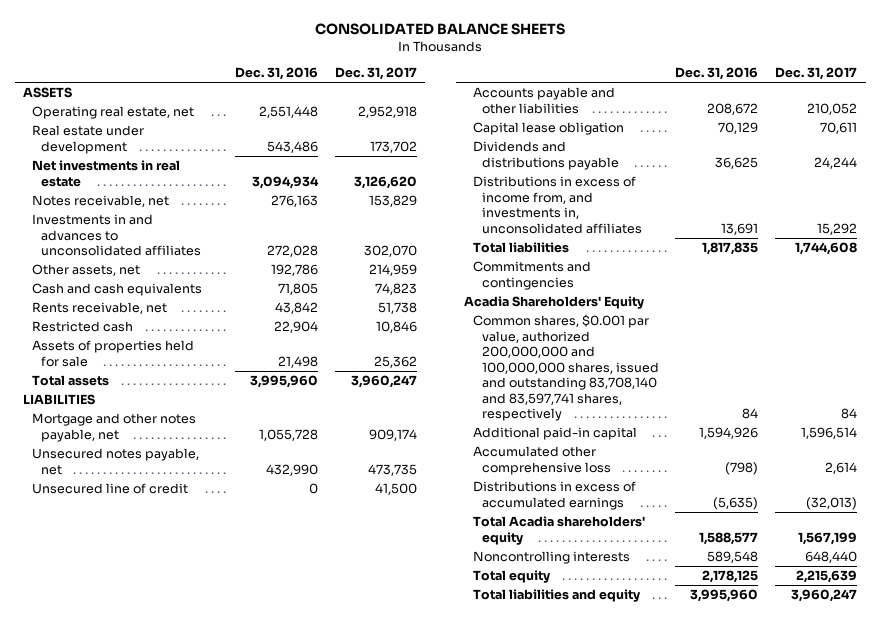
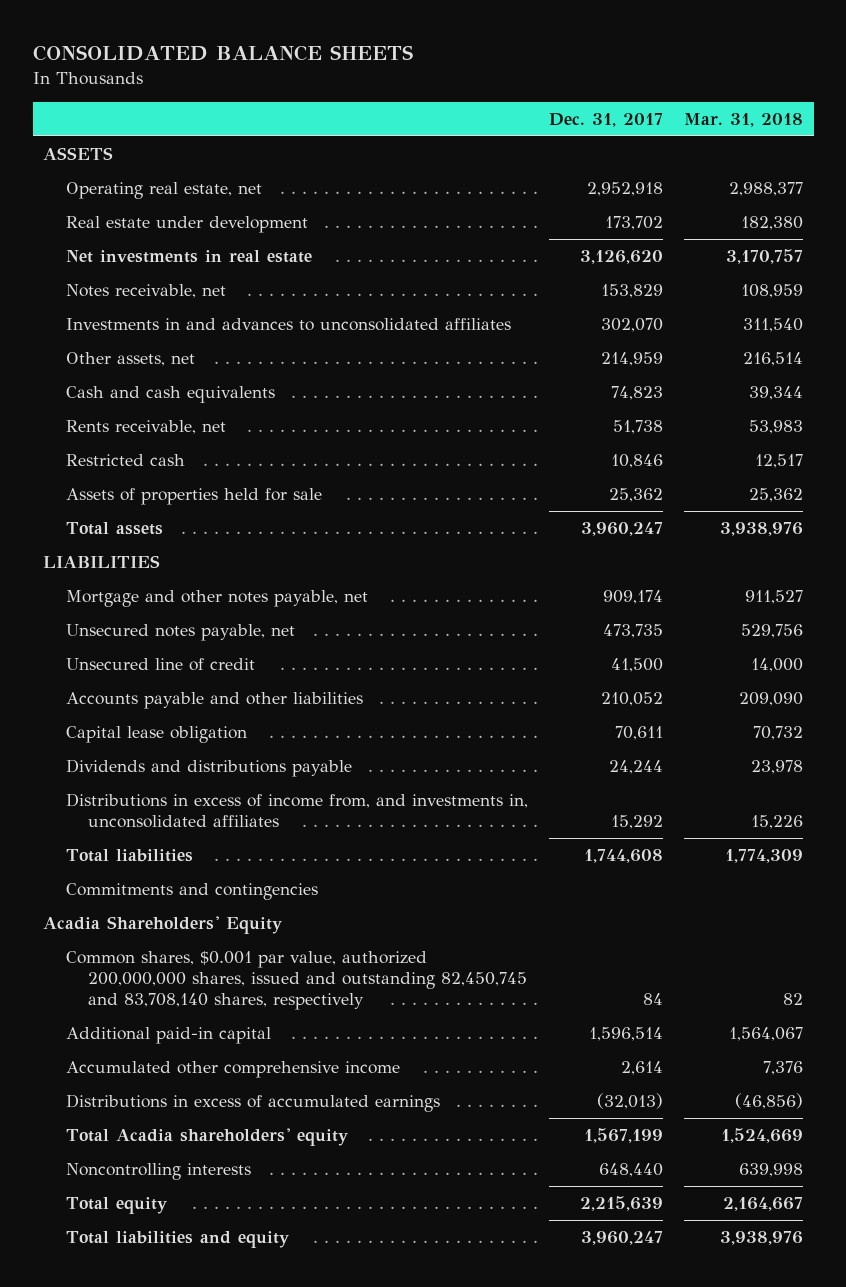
[234,67,318,81] Dec. 31, 2016 -> none
none -> [684,112,804,127] Mar. 31, 2018
[472,313,659,422] Common shares, $0.001 par value, authorized 200,000,000 and 100,000,000 shares, issued and outstanding 83,708,140 and 83,597,741 shares, respectively -> [65,951,527,1010] Common shares, $0.001 par value, authorized 200,000,000 shares, issued and outstanding 82,450,745 and 83,708,140 shares, respectively
[472,445,611,475] Accumulated other comprehensive loss -> [65,1061,400,1079] Accumulated other comprehensive income

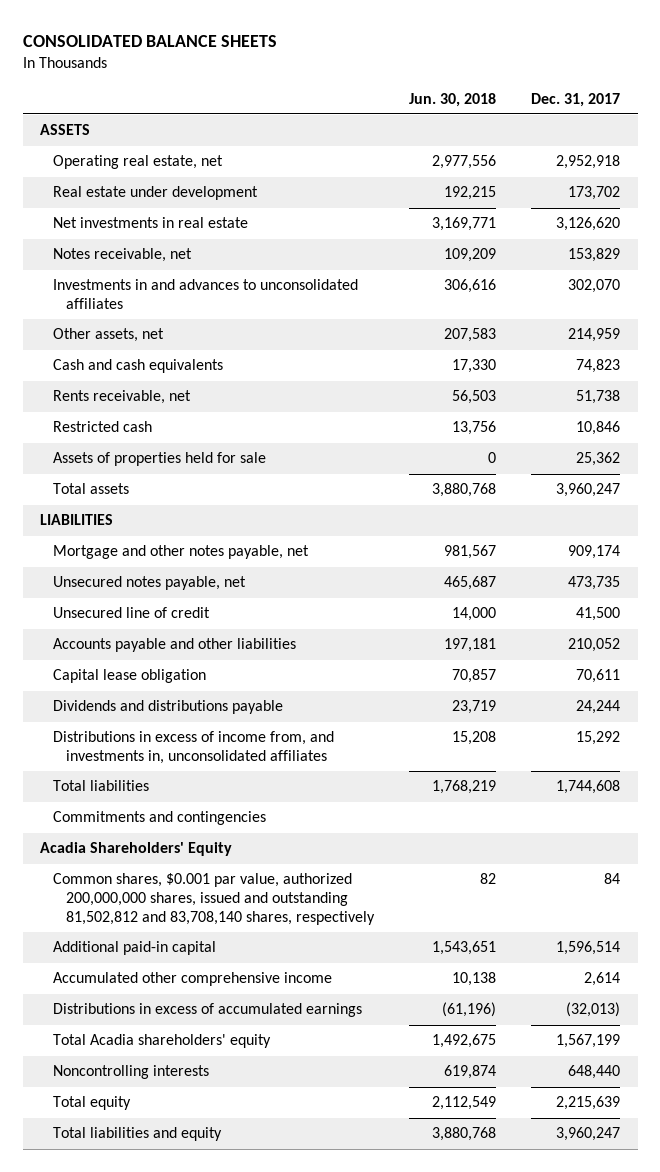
[684,112,804,127] Mar. 31, 2018 -> none
none -> [409,92,497,107] Jun. 30, 2018
[65,951,527,1010] Common shares, $0.001 par value, authorized 200,000,000 shares, issued and outstanding 82,450,745 and 83,708,140 shares, respectively -> [53,873,376,925] Common shares, $0.001 par value, authorized 200,000,000 shares, issued and outstanding 81,502,812 and 83,708,140 shares, respectively

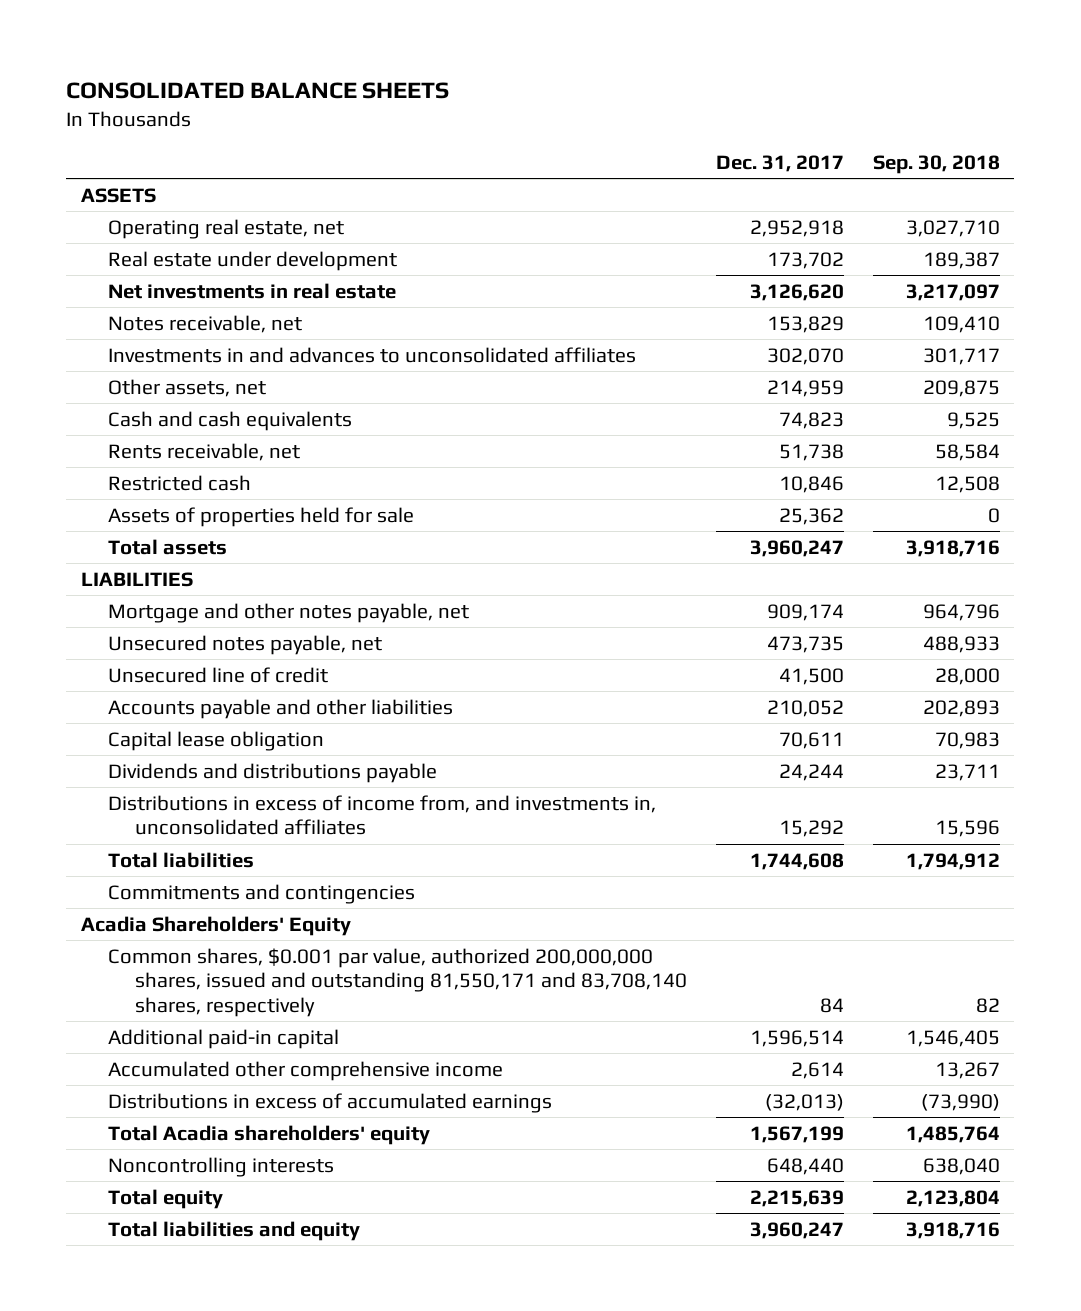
[409,92,497,107] Jun. 30, 2018 -> none
none -> [872,154,1000,174] Sep. 30, 2018
[53,873,376,925] Common shares, $0.001 par value, authorized 200,000,000 shares, issued and outstanding 81,502,812 and 83,708,140 shares, respectively -> [108,947,688,1017] Common shares, $0.001 par value, authorized 200,000,000 shares, issued and outstanding 81,550,171 and 83,708,140 shares, respectively

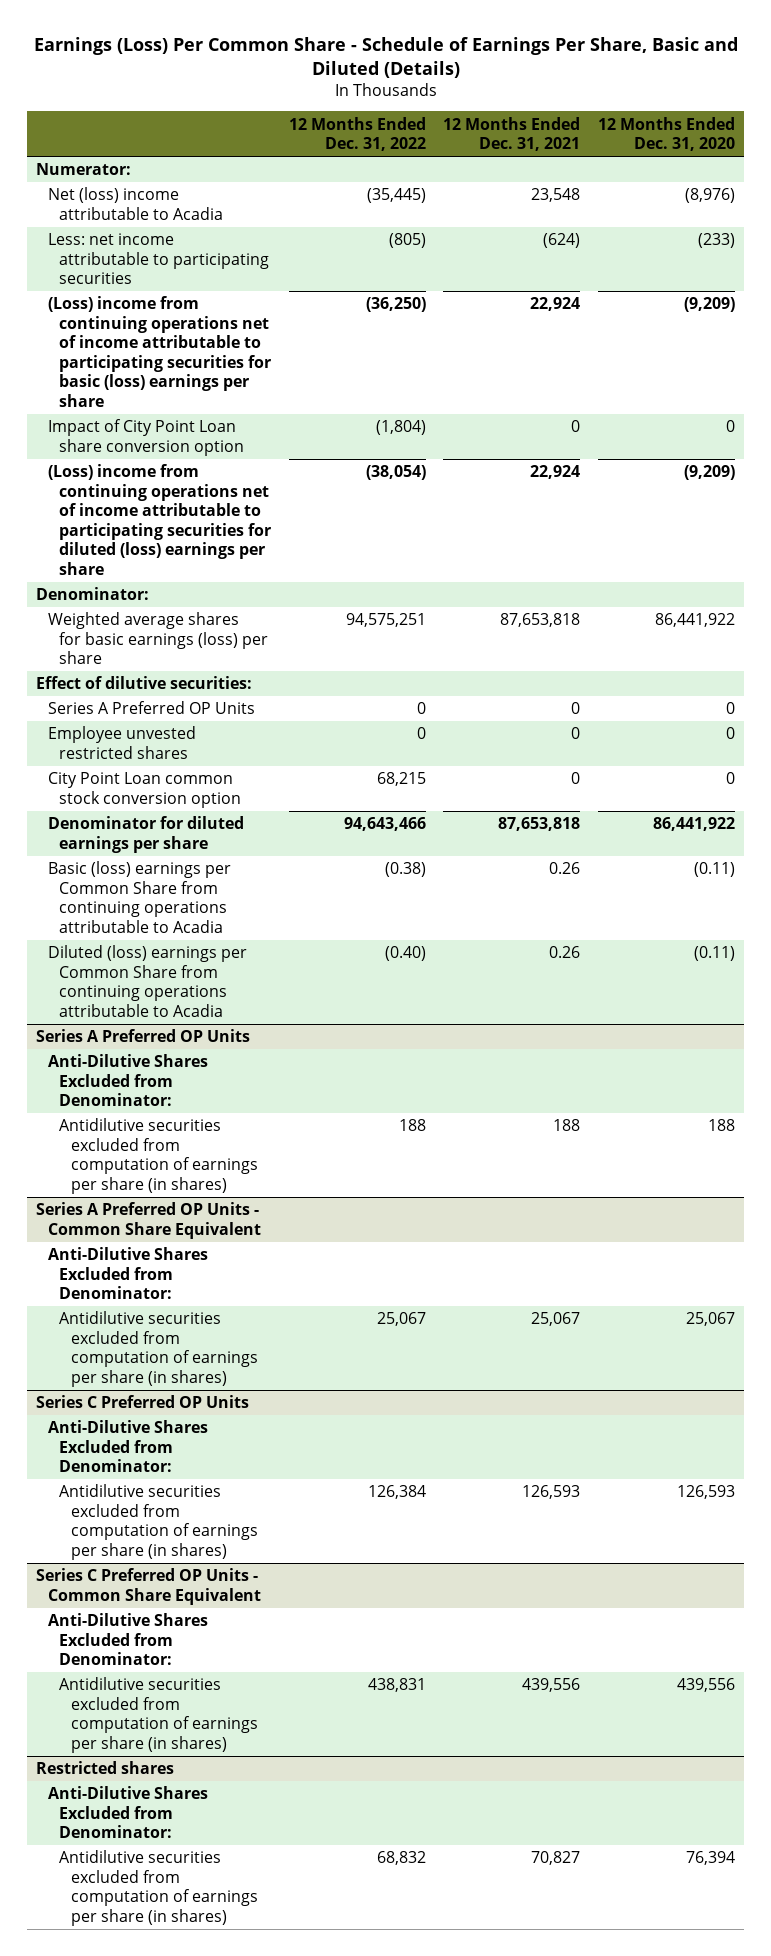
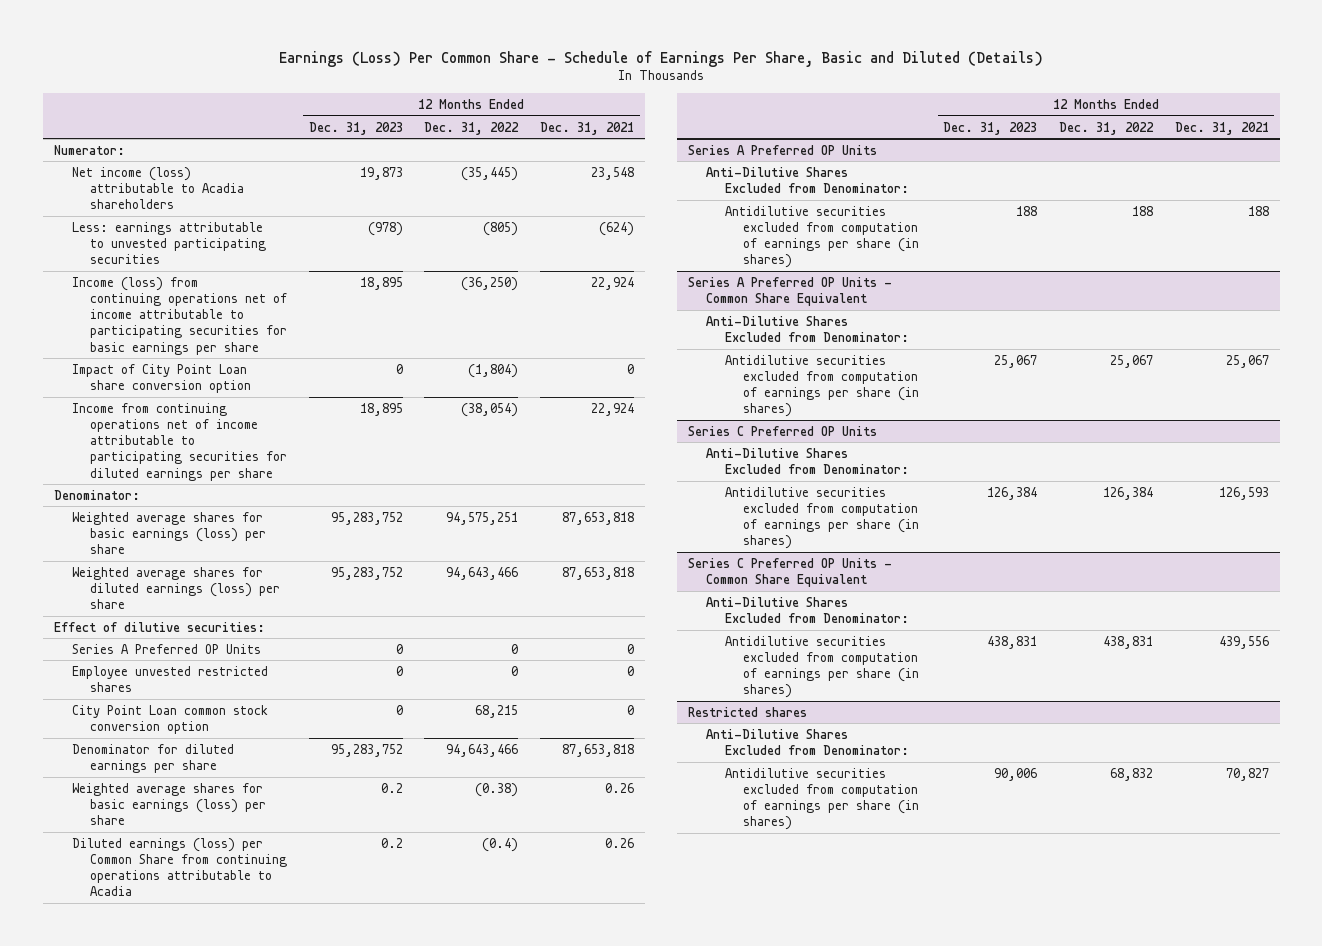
[597,116,735,152] 12 Months Ended Dec. 31, 2020 -> none
none -> [308,121,403,135] Dec. 31, 2023
[47,187,224,220] Net (loss) income attributable to Acadia -> [71,166,245,210] Net income (loss) attributable to Acadia shareholders
[47,233,270,285] Less: net income attributable to participating securities -> [71,221,267,265] Less: earnings attributable to unvested participating securities
[47,296,272,408] (Loss) income from continuing operations net of income attributable to participating securities for basic (loss) earnings per share -> [71,276,288,355] Income (loss) from continuing operations net of income attributable to participating securities for basic earnings per share
[47,464,272,576] (Loss) income from continuing operations net of income attributable to participating securities for diluted (loss) earnings per share -> [71,402,288,481] Income from continuing operations net of income attributable to participating securities for diluted earnings per share
none -> [71,566,281,610] Weighted average shares for diluted earnings (loss) per share
[47,861,231,933] Basic (loss) earnings per Common Share from continuing operations attributable to Acadia -> [71,782,267,826] Weighted average shares for basic earnings (loss) per share
[47,945,247,1017] Diluted (loss) earnings per Common Share from continuing operations attributable to Acadia -> [71,837,288,897] Diluted earnings (loss) per Common Share from continuing operations attributable to Acadia
[384,946,426,962] (0.40) -> [482,837,519,852] (0.4)

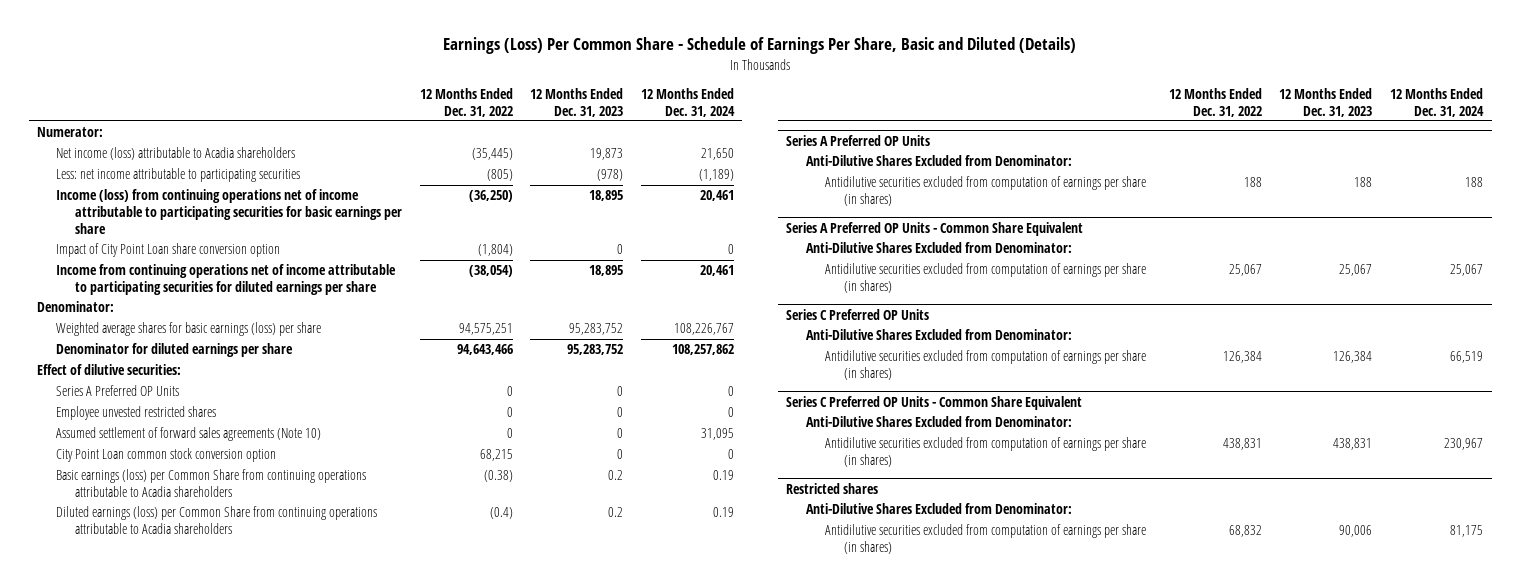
[540,121,635,135] Dec. 31, 2021 -> none
none -> [640,87,735,117] 12 Months Ended Dec. 31, 2024
[71,221,267,265] Less: earnings attributable to unvested participating securities -> [56,168,301,183] Less: net income attributable to participating securities
[71,566,281,610] Weighted average shares for diluted earnings (loss) per share -> none
[71,743,234,773] Denominator for diluted earnings per share -> [56,343,294,358] Denominator for diluted earnings per share
none -> [56,427,322,442] Assumed settlement of forward sales agreements (Note 10)
[71,782,267,826] Weighted average shares for basic earnings (loss) per share -> [56,469,367,497] Basic earnings (loss) per Common Share from continuing operations attributable to Acadia shareholders
[71,837,288,897] Diluted earnings (loss) per Common Share from continuing operations attributable to Acadia -> [56,506,378,534] Diluted earnings (loss) per Common Share from continuing operations attributable to Acadia shareholders

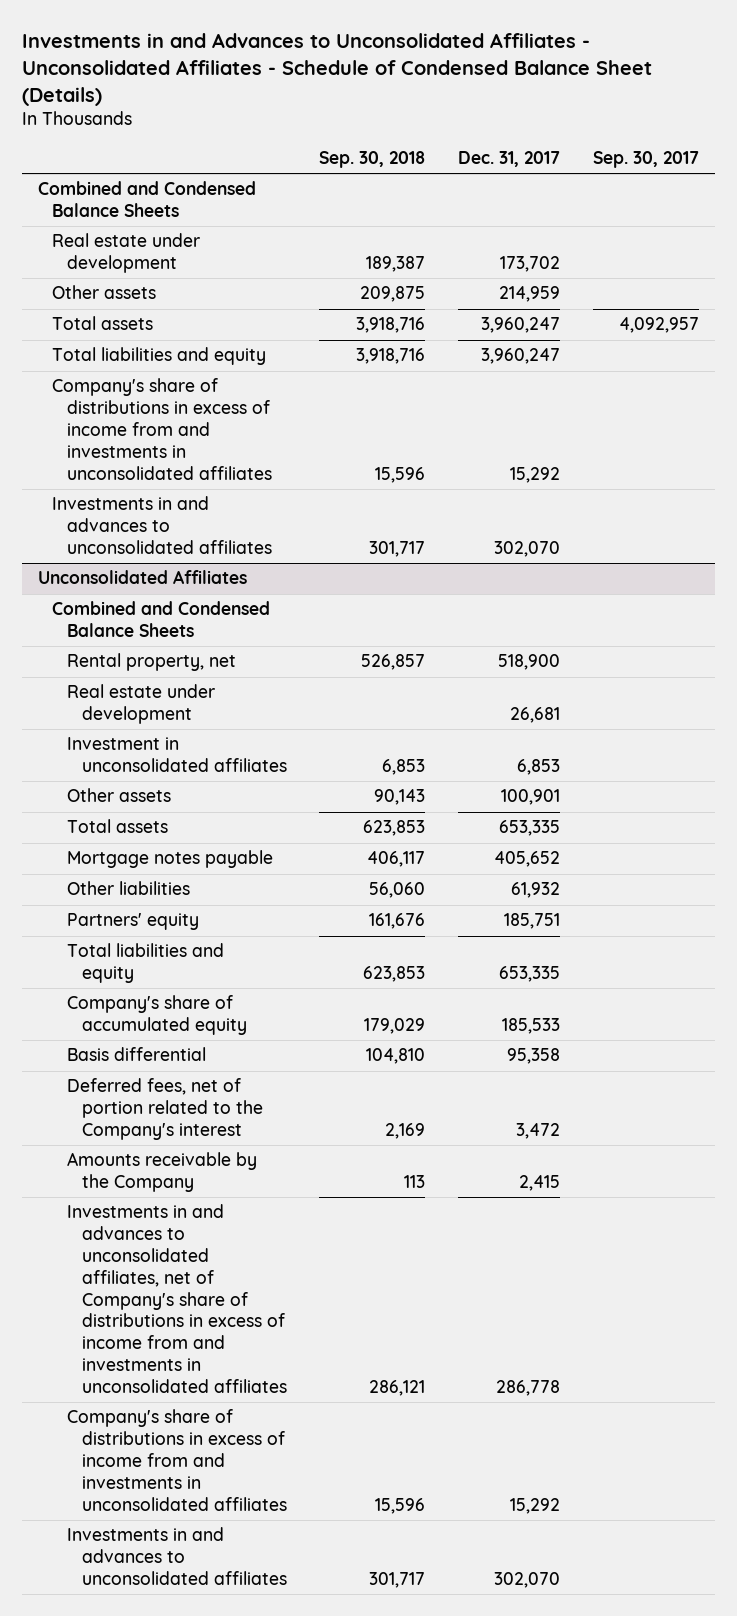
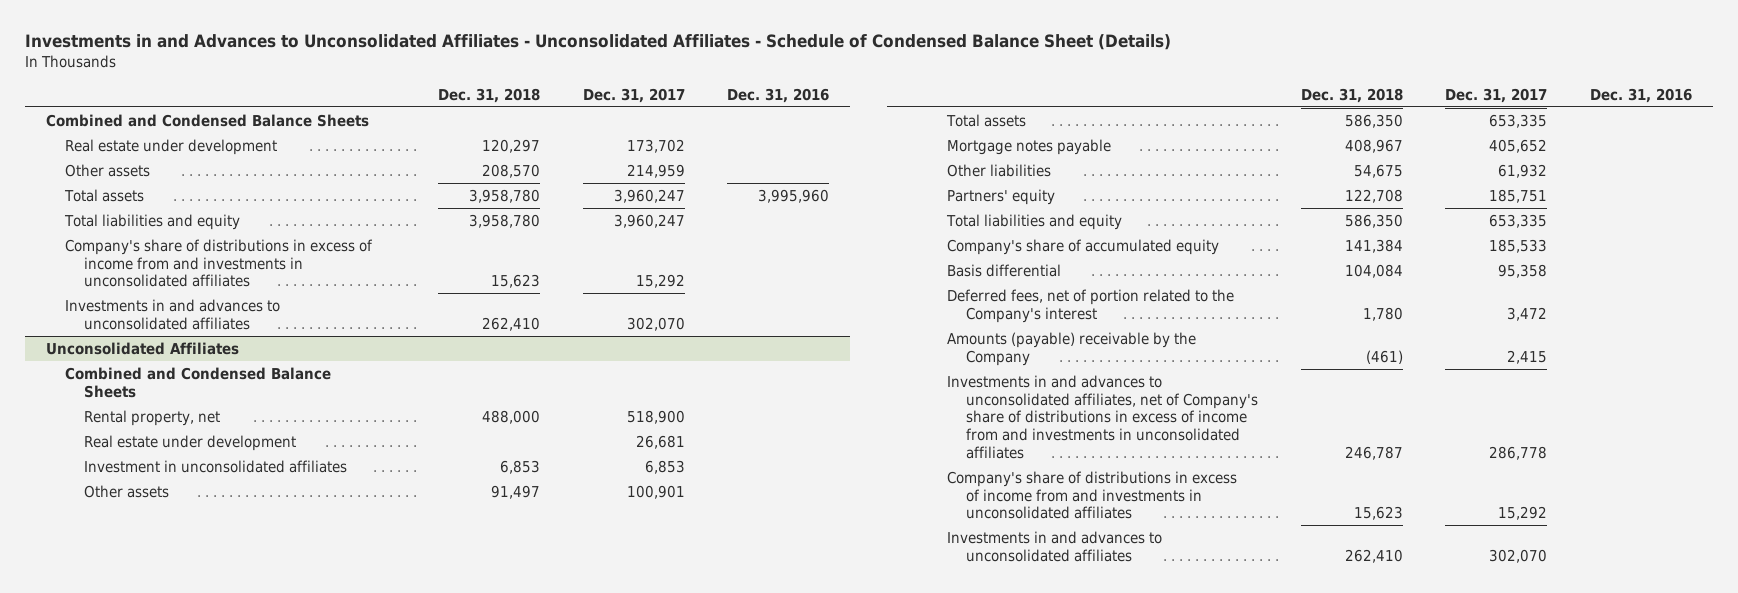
[319,151,426,169] Sep. 30, 2018 -> none
[592,151,699,169] Sep. 30, 2017 -> none
none -> [438,87,541,103] Dec. 31, 2018
none -> [727,87,830,103] Dec. 31, 2016
[67,1152,258,1193] Amounts receivable by the Company -> [946,331,1196,366] Amounts (payable) receivable by the Company

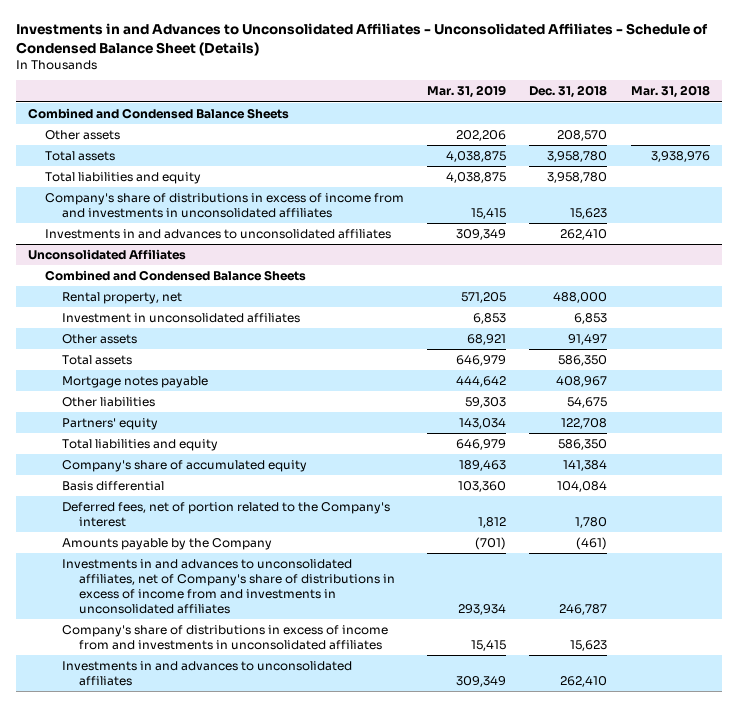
[582,87,685,103] Dec. 31, 2017 -> none
[727,87,830,103] Dec. 31, 2016 -> none
none -> [427,85,507,99] Mar. 31, 2019
none -> [630,85,710,99] Mar. 31, 2018
[65,138,278,155] Real estate under development -> none
[84,434,297,451] Real estate under development -> none
[946,331,1196,366] Amounts (payable) receivable by the Company -> [61,538,272,551] Amounts payable by the Company

